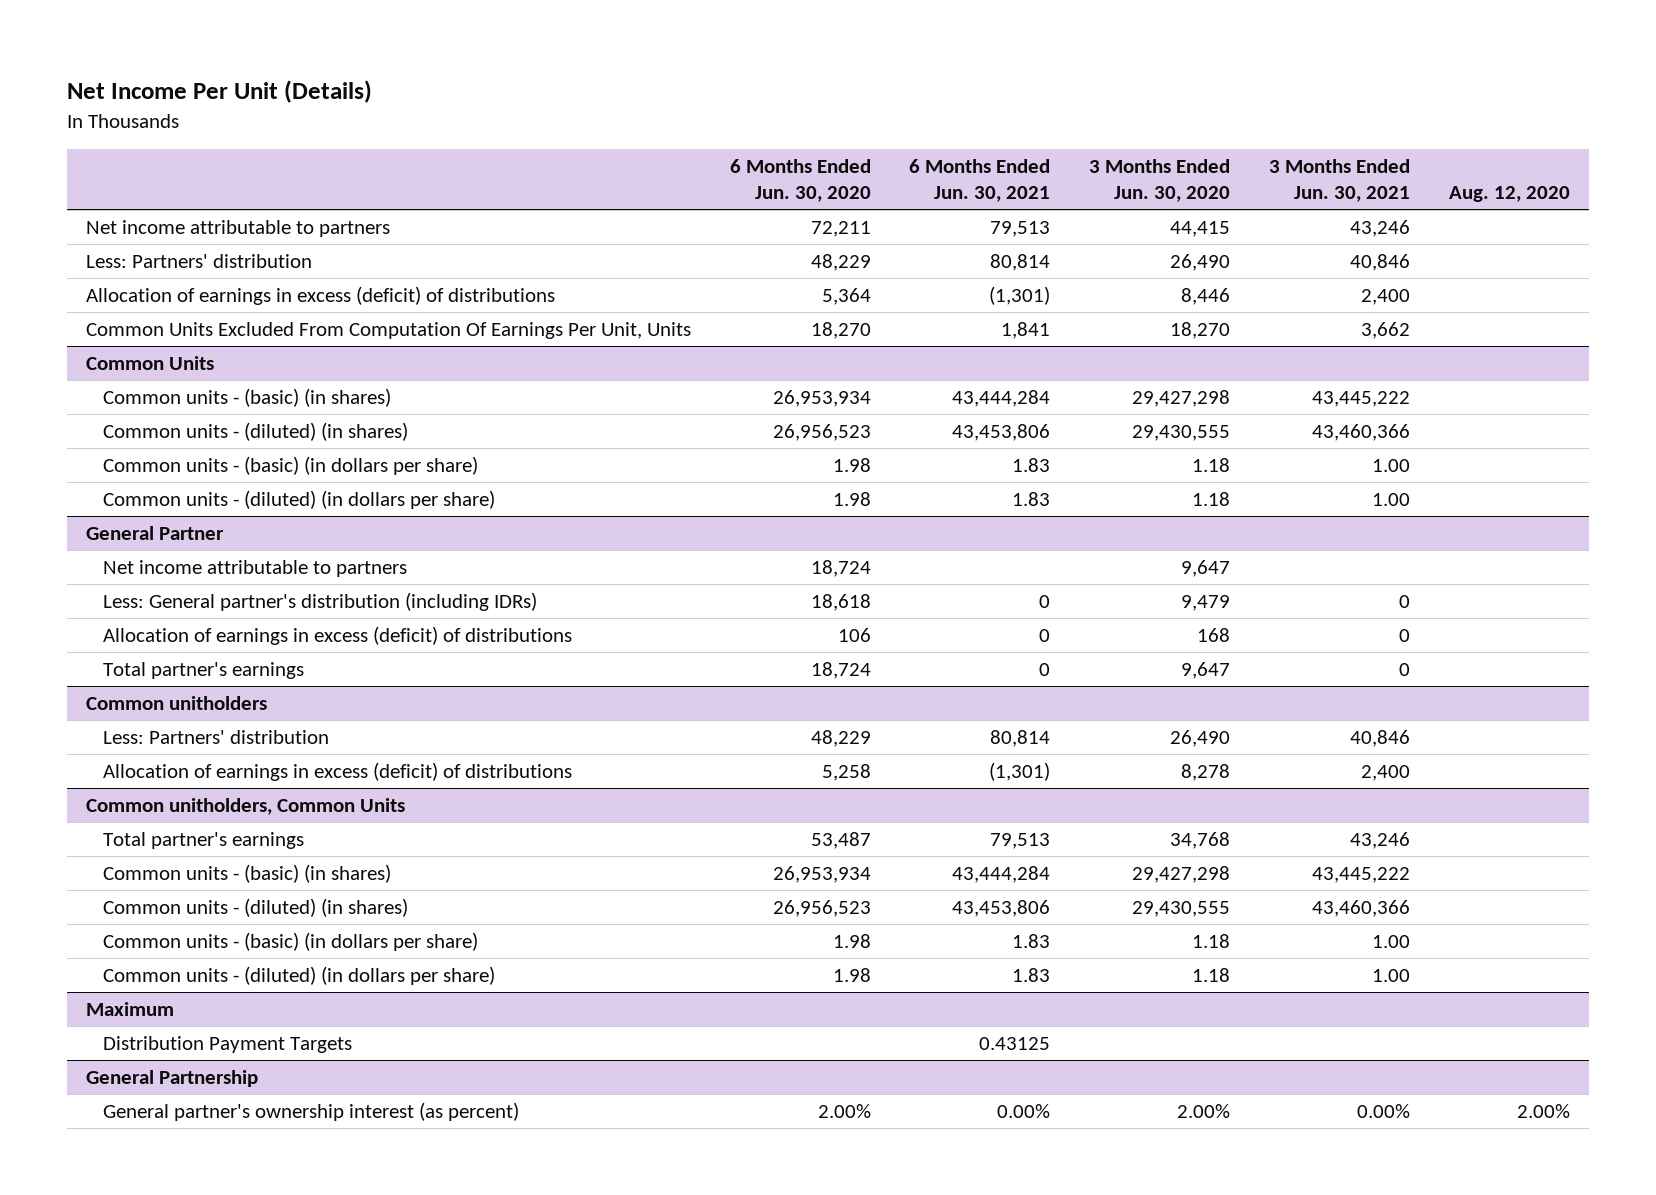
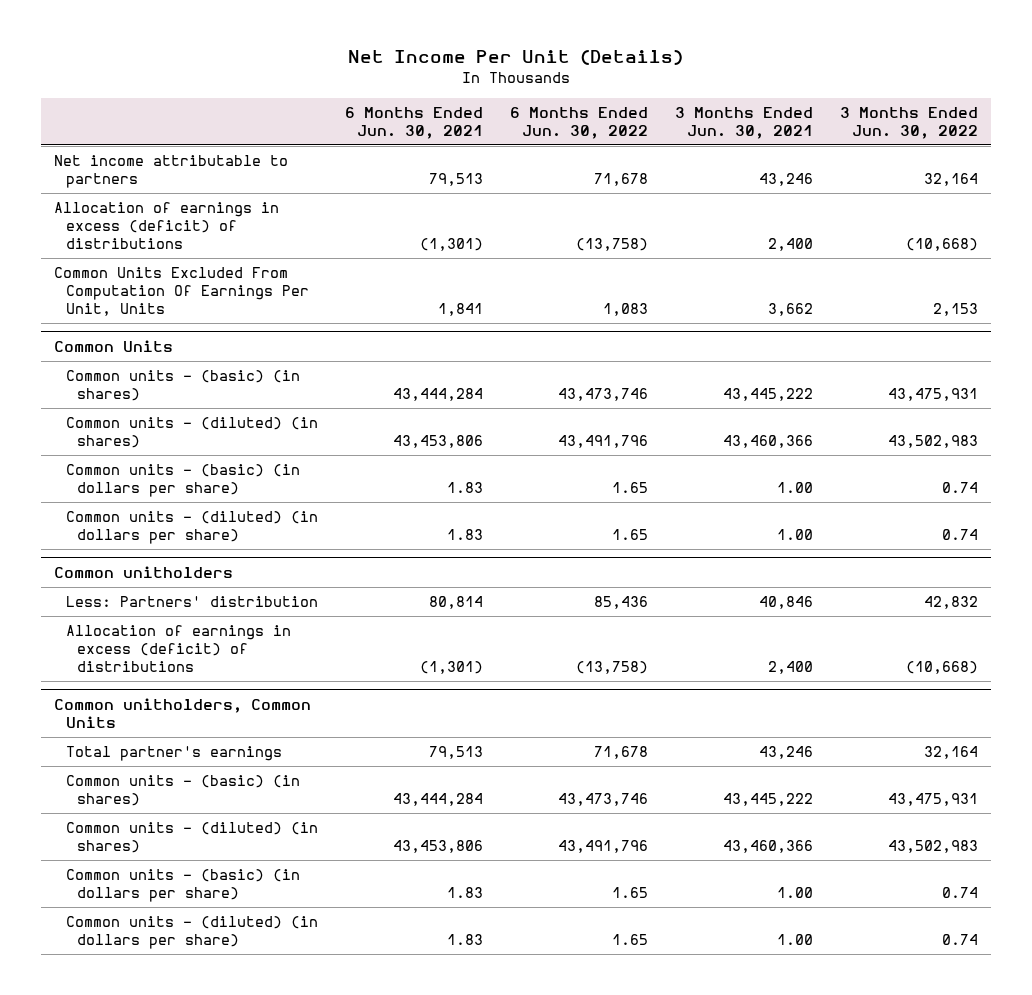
[729,158,871,203] 6 Months Ended Jun. 30, 2020 -> none
[1089,158,1231,203] 3 Months Ended Jun. 30, 2020 -> none
[1448,186,1570,203] Aug. 12, 2020 -> none
none -> [509,106,648,139] 6 Months Ended Jun. 30, 2022
none -> [839,106,978,139] 3 Months Ended Jun. 30, 2022
[85,253,312,268] Less: Partners' distribution -> none
[85,525,224,540] General Partner -> none
[103,559,408,577] Net income attributable to partners -> none
[103,591,538,611] Less: General partner's distribution (including IDRs) -> none
[103,625,573,645] Allocation of earnings in excess (deficit) of distributions -> none
[103,661,305,679] Total partner's earnings -> none
[85,1001,174,1016] Maximum -> none
[103,1035,353,1053] Distribution Payment Targets -> none
[85,1069,258,1087] General Partnership -> none
[103,1101,520,1121] General partner's ownership interest (as percent) -> none

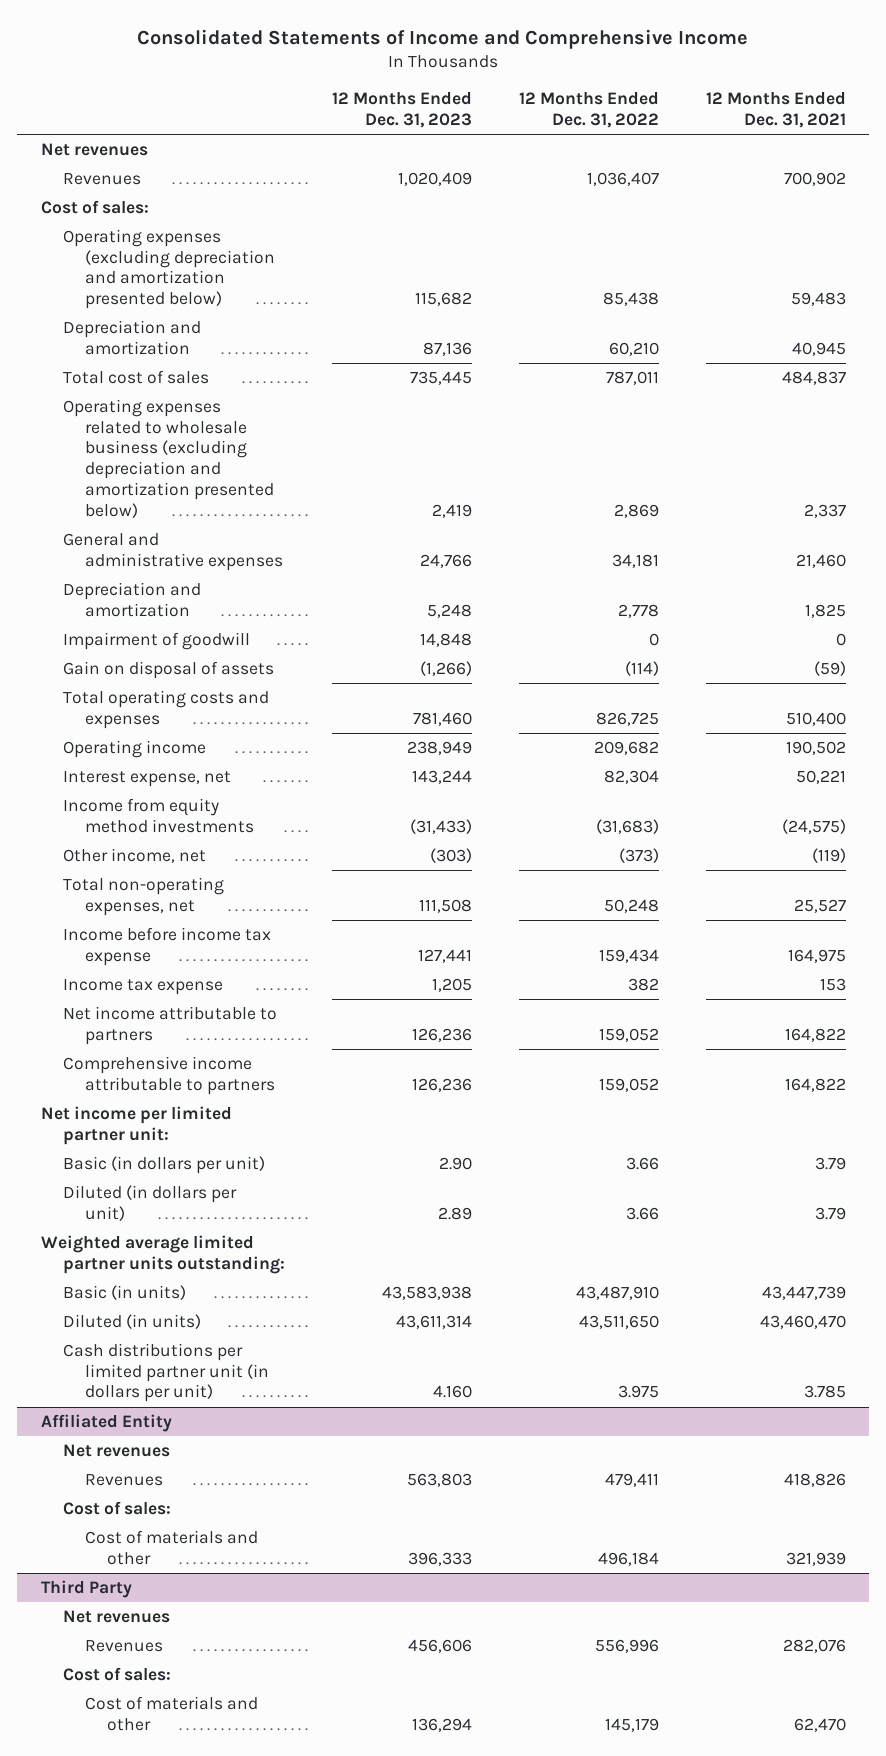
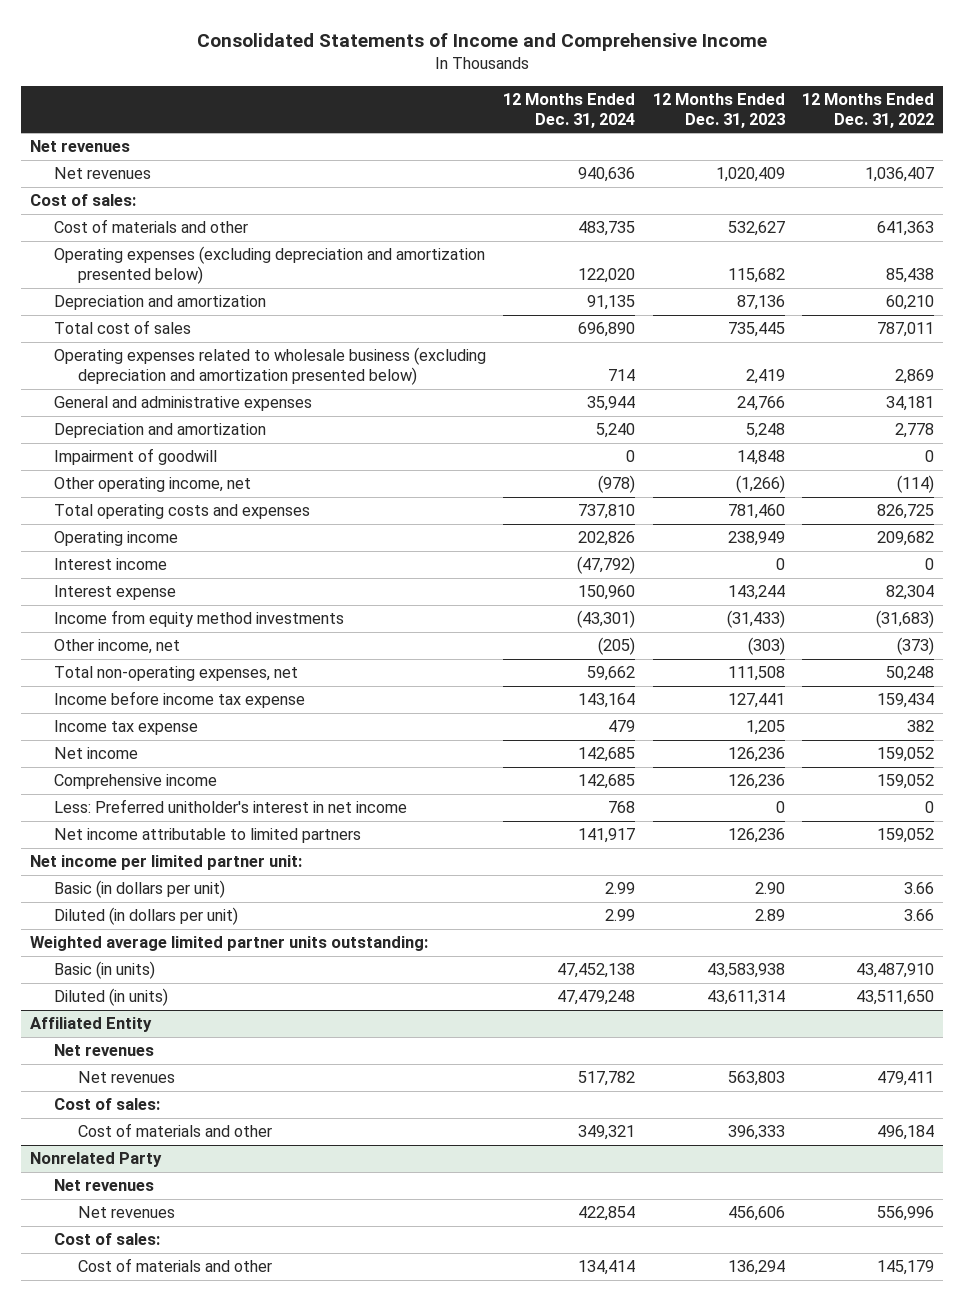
[705,92,846,129] 12 Months Ended Dec. 31, 2021 -> none
none -> [503,93,636,128] 12 Months Ended Dec. 31, 2024
[62,172,141,185] Revenues -> [54,167,152,180] Net revenues
none -> [54,219,249,234] Cost of materials and other
[62,660,274,679] Gain on disposal of assets -> [54,477,252,493] Other operating income, net
none -> [54,558,168,571] Interest income
[62,770,231,787] Interest expense, net -> [54,585,177,601] Interest expense
[62,1005,277,1045] Net income attributable to partners -> [54,747,139,760] Net income
[62,1055,276,1095] Comprehensive income attributable to partners -> [54,774,218,790] Comprehensive income
none -> [54,799,408,814] Less: Preferred unitholder's interest in net income
none -> [54,828,362,844] Net income attributable to limited partners
[62,1342,270,1403] Cash distributions per limited partner unit (in dollars per unit) -> none
[85,1473,164,1486] Revenues -> [78,1071,176,1084] Net revenues
[40,1579,132,1598] Third Party -> none
none -> [30,1152,163,1168] Nonrelated Party
[85,1639,164,1652] Revenues -> [78,1206,176,1219] Net revenues

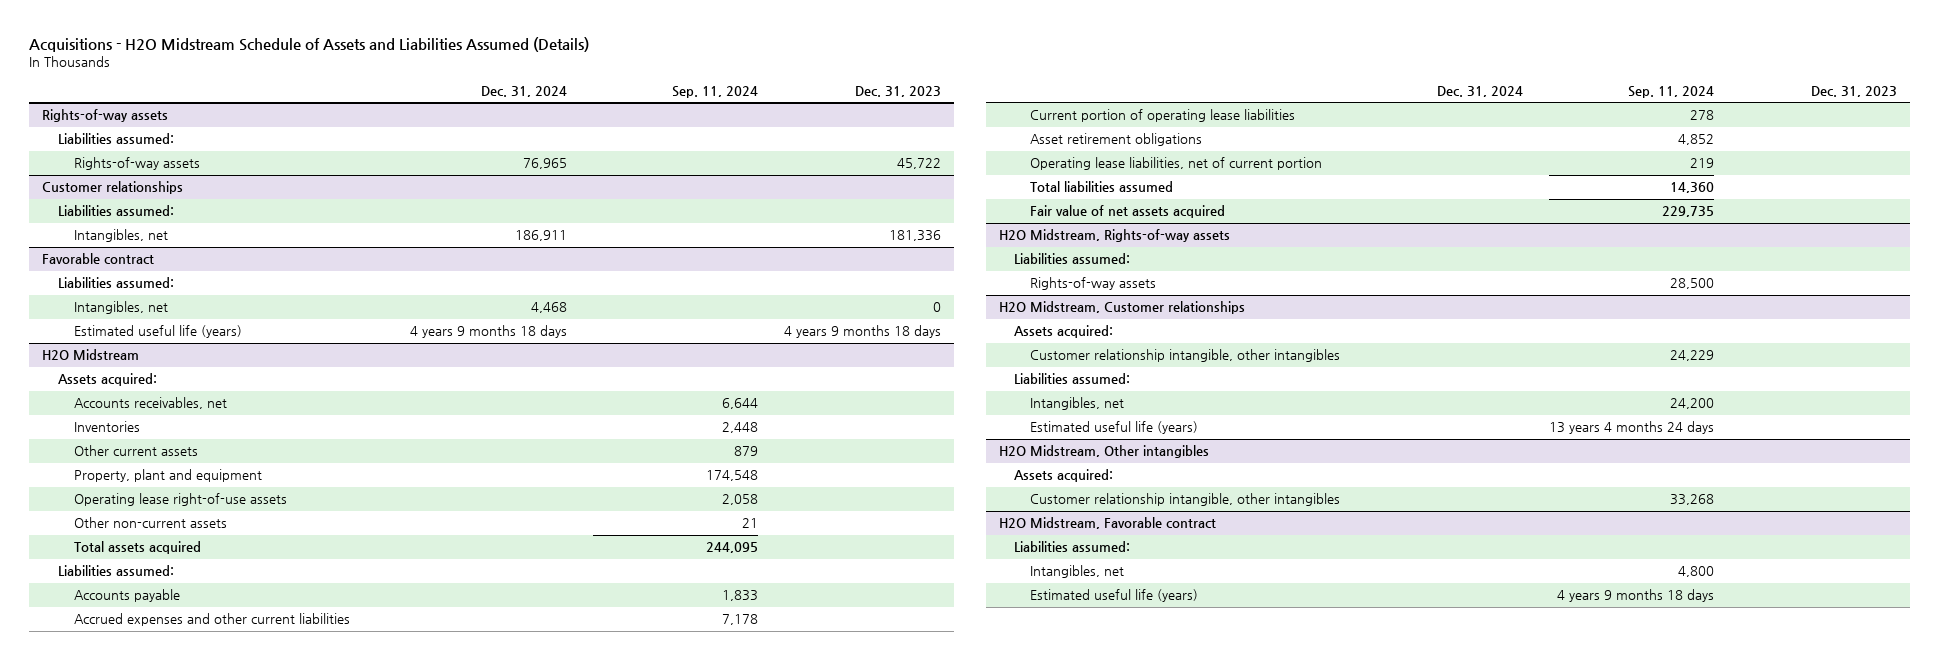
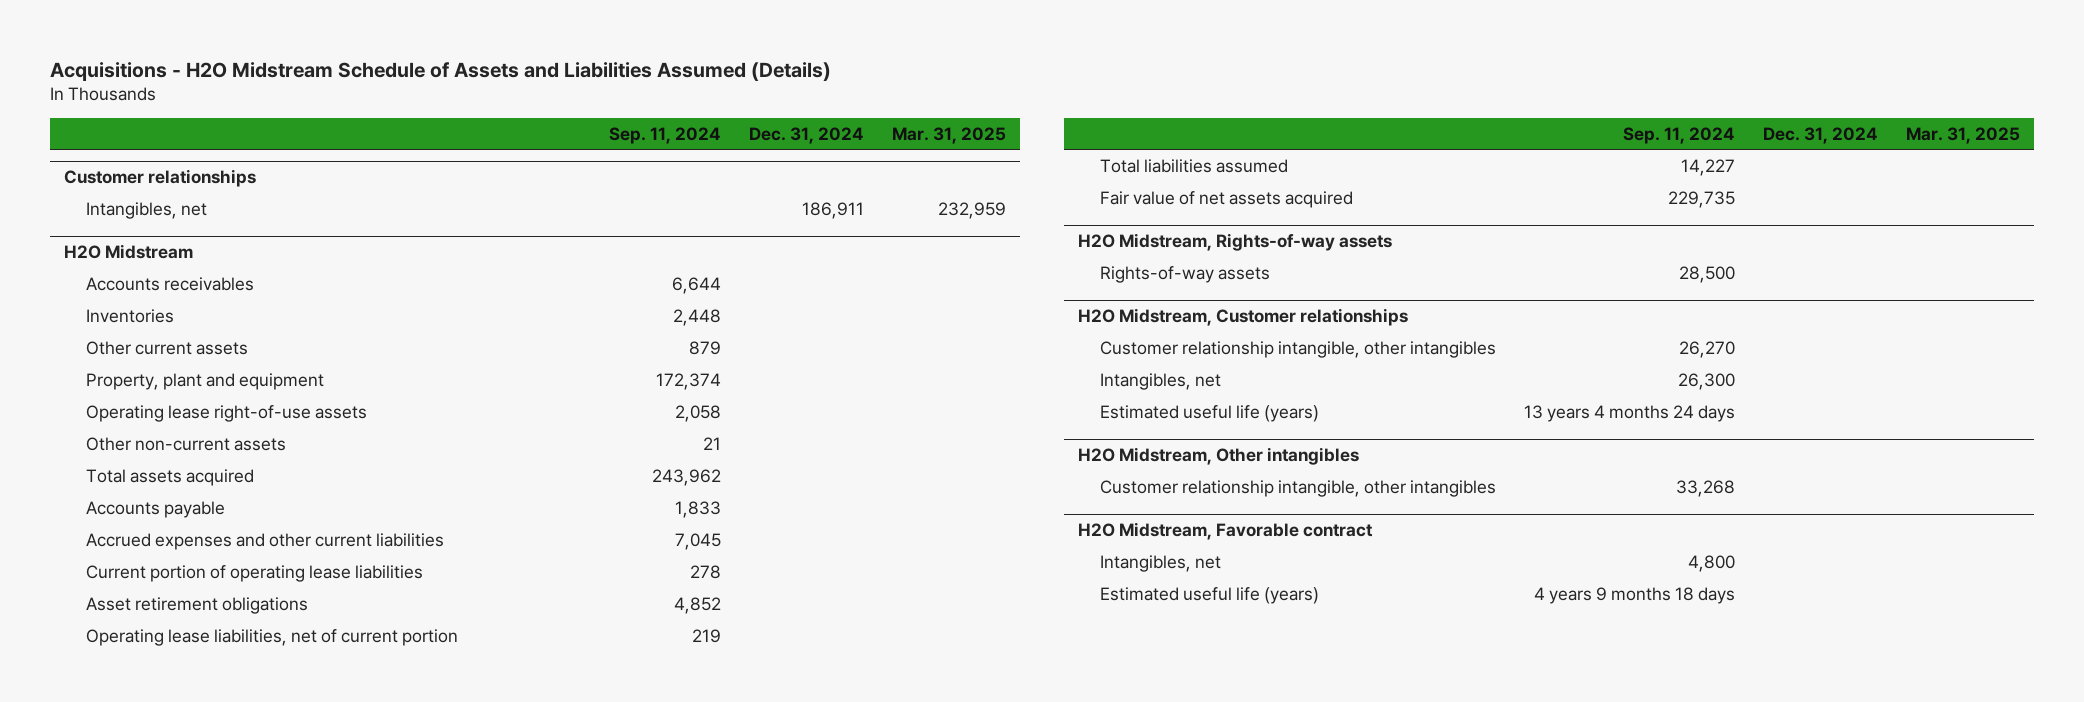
[854,86,941,98] Dec. 31, 2023 -> none
none -> [892,126,1007,144] Mar. 31, 2025
[42,109,169,123] Rights-of-way assets -> none
[58,133,175,145] Liabilities assumed: -> none
[73,157,200,171] Rights-of-way assets -> none
[58,205,175,217] Liabilities assumed: -> none
[42,253,155,265] Favorable contract -> none
[58,277,175,289] Liabilities assumed: -> none
[73,301,168,315] Intangibles, net -> none
[73,325,242,339] Estimated useful life (years) -> none
[58,373,158,387] Assets acquired: -> none
[73,397,227,410] Accounts receivables, net -> [86,276,255,291] Accounts receivables
[705,470,758,482] 174,548 -> [656,372,722,390] 172,374
[58,565,175,577] Liabilities assumed: -> none
[705,542,758,554] 244,095 -> [652,468,722,486] 243,962
[721,614,758,626] 7,178 -> [675,532,722,550] 7,045
[1670,182,1715,194] 14,360 -> [1681,158,1736,176] 14,227
[1014,253,1131,265] Liabilities assumed: -> none
[1014,325,1114,339] Assets acquired: -> none
[1014,373,1131,385] Liabilities assumed: -> none
[1670,350,1715,362] 24,229 -> [1679,340,1736,358] 26,270
[1670,398,1715,410] 24,200 -> [1678,372,1736,390] 26,300
[1014,469,1114,483] Assets acquired: -> none
[1014,541,1131,553] Liabilities assumed: -> none

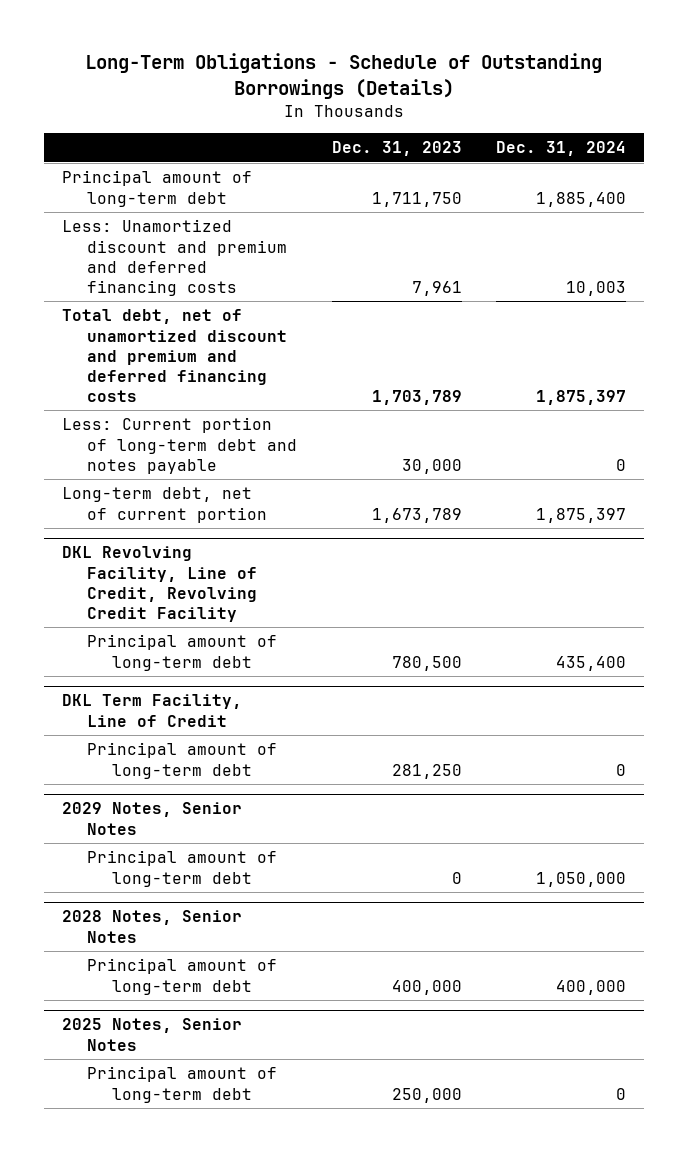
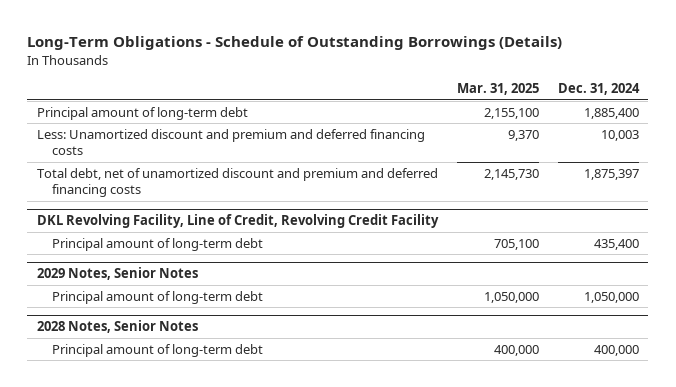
[331,141,462,157] Dec. 31, 2023 -> none
none -> [456,83,539,96] Mar. 31, 2025
[61,417,297,474] Less: Current portion of long-term debt and notes payable -> none
[61,487,267,523] Long-term debt, net of current portion -> none
[61,694,242,727] DKL Term Facility, Line of Credit -> none
[86,742,277,779] Principal amount of long-term debt -> none
[61,1018,242,1051] 2025 Notes, Senior Notes -> none
[86,1066,277,1103] Principal amount of long-term debt -> none

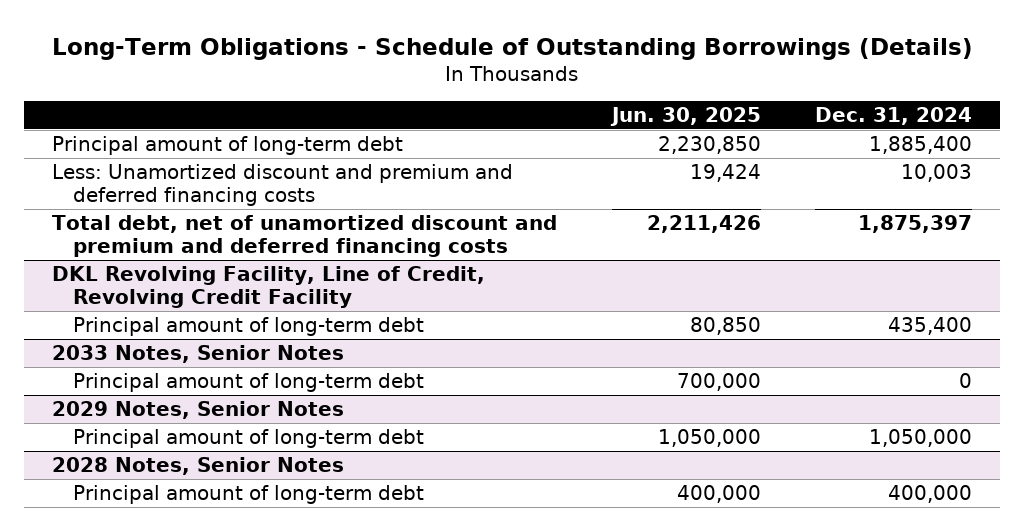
[456,83,539,96] Mar. 31, 2025 -> none
none -> [609,106,761,126] Jun. 30, 2025
none -> [51,345,344,364] 2033 Notes, Senior Notes
none -> [73,373,425,393] Principal amount of long-term debt

